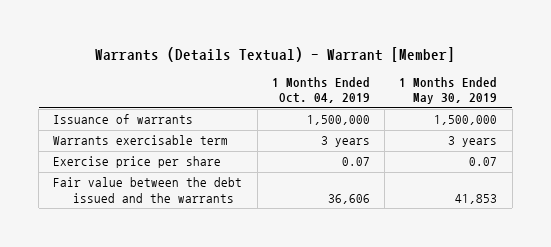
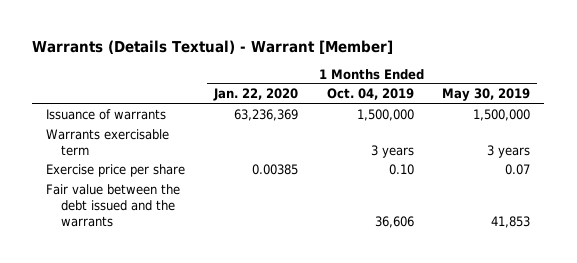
none -> [212,88,298,102] Jan. 22, 2020
[341,157,370,167] 0.07 -> [388,164,414,176] 0.10

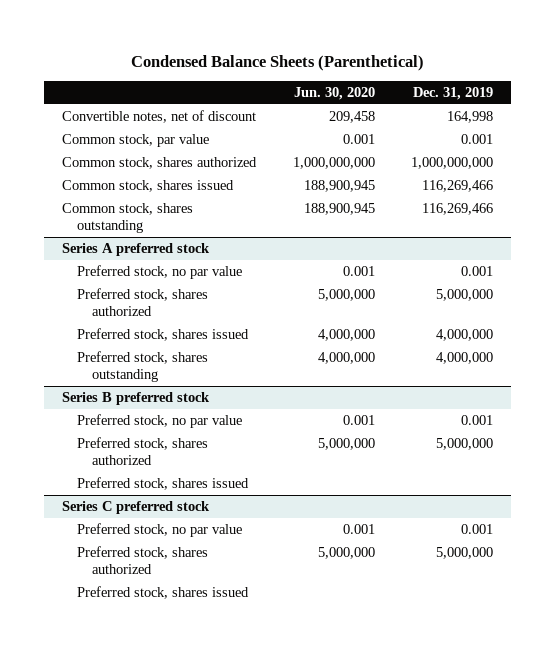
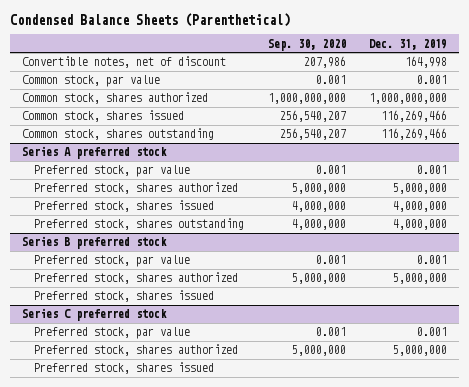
[293,87,375,101] Jun. 30, 2020 -> none
none -> [267,38,346,51] Sep. 30, 2020
[77,265,243,280] Preferred stock, no par value -> [34,165,191,178] Preferred stock, par value
[77,414,243,429] Preferred stock, no par value -> [34,255,191,268] Preferred stock, par value
[77,523,243,538] Preferred stock, no par value -> [34,327,191,340] Preferred stock, par value

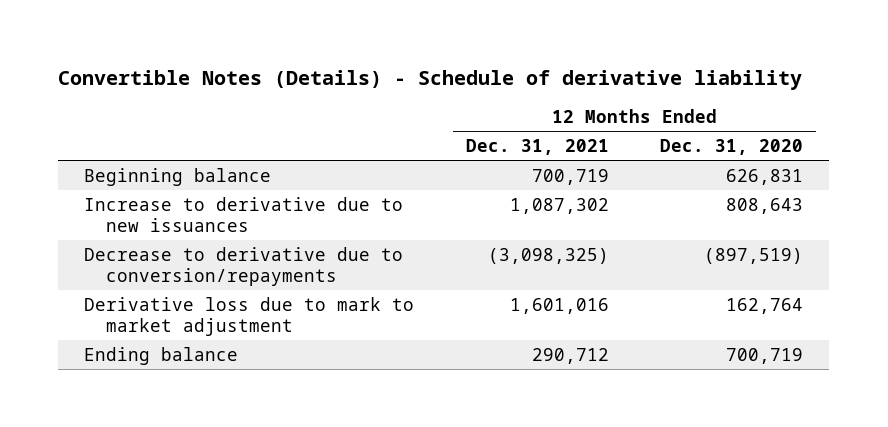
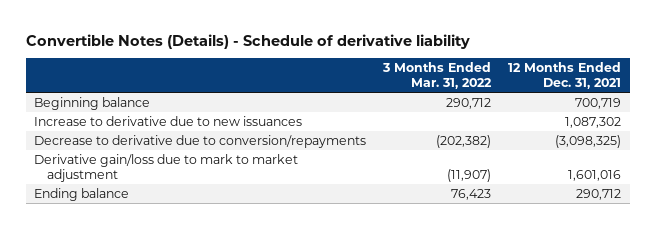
[660,139,804,156] Dec. 31, 2020 -> none
none -> [382,62,493,90] 3 Months Ended Mar. 31, 2022
[84,296,415,336] Derivative loss due to mark to market adjustment -> [34,153,299,182] Derivative gain/loss due to mark to market adjustment

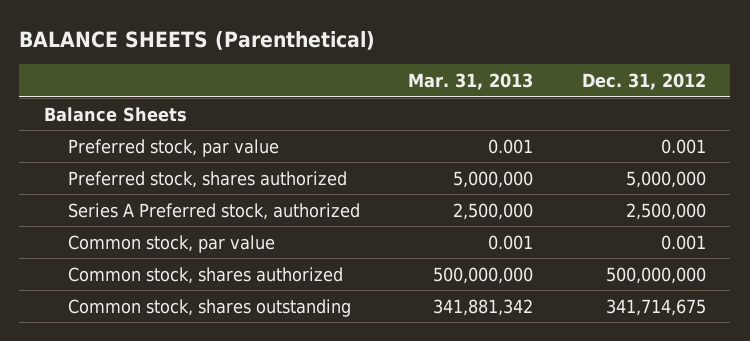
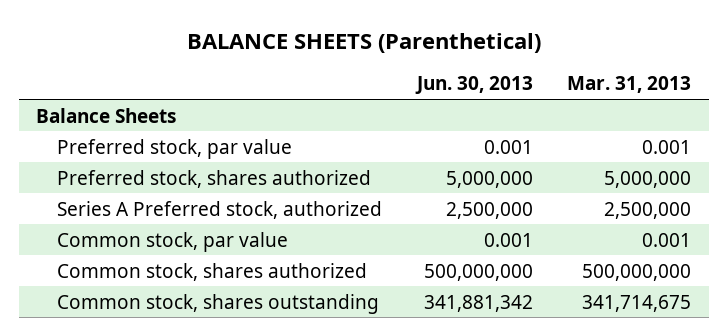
[581,72,706,90] Dec. 31, 2012 -> none
none -> [414,76,533,95] Jun. 30, 2013
[433,298,534,316] 341,881,342 -> [582,294,692,312] 341,714,675

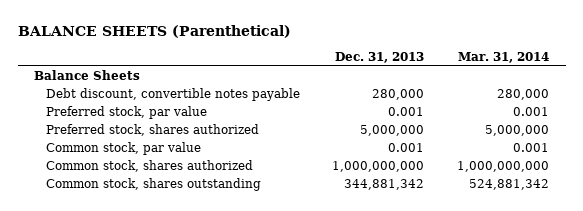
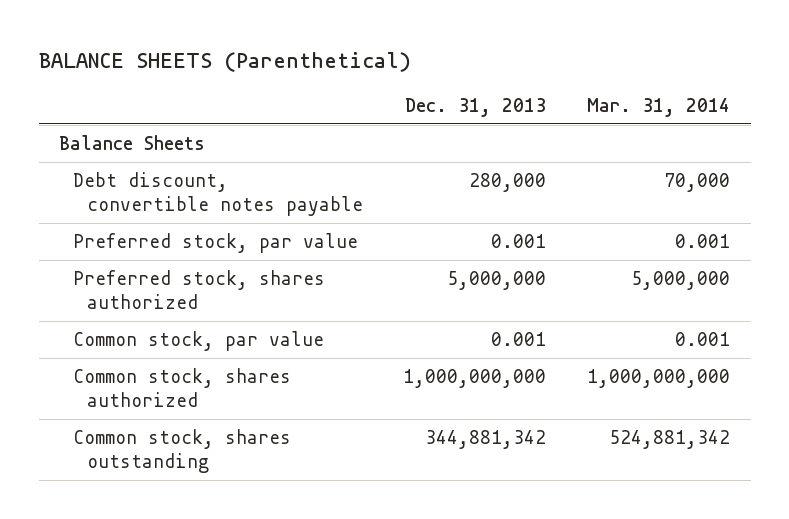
[497,89,550,101] 280,000 -> [664,173,731,193] 70,000

